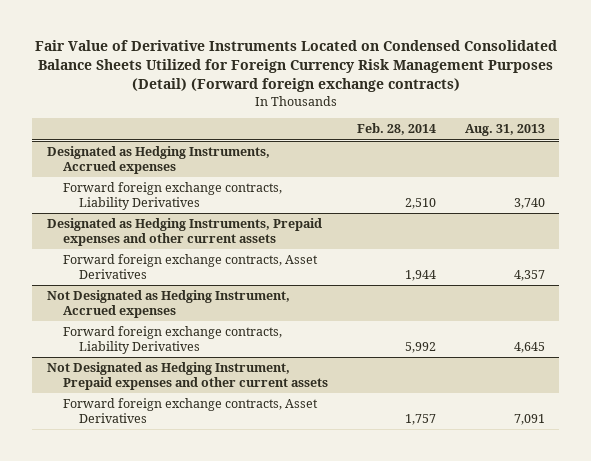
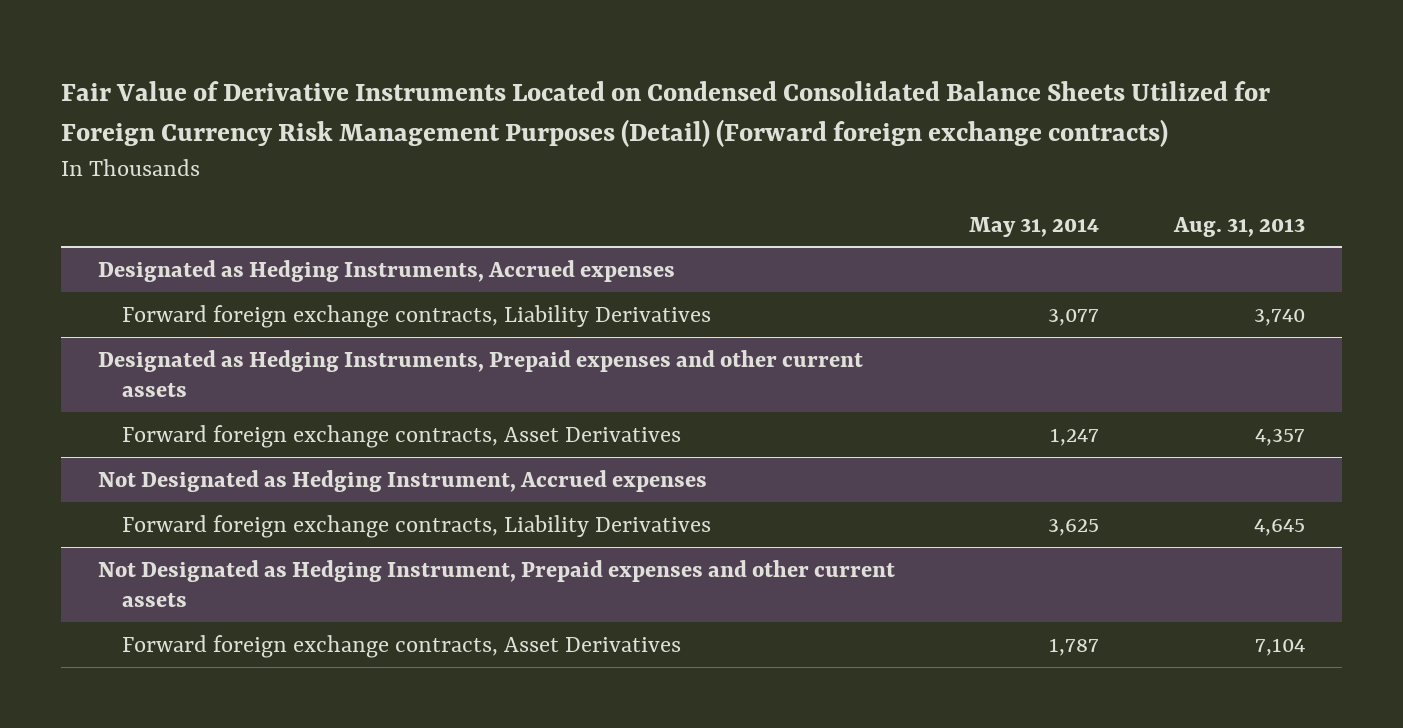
[356,123,436,136] Feb. 28, 2014 -> none
none -> [969,216,1100,237] May 31, 2014
[513,414,545,426] 7,091 -> [1254,637,1305,656] 7,104

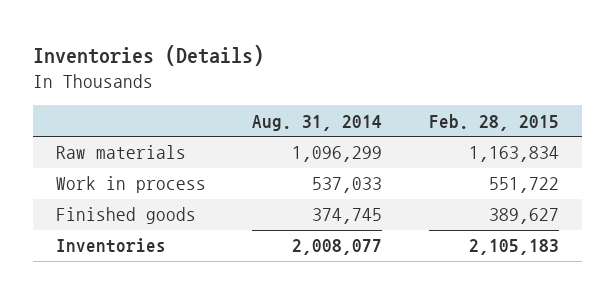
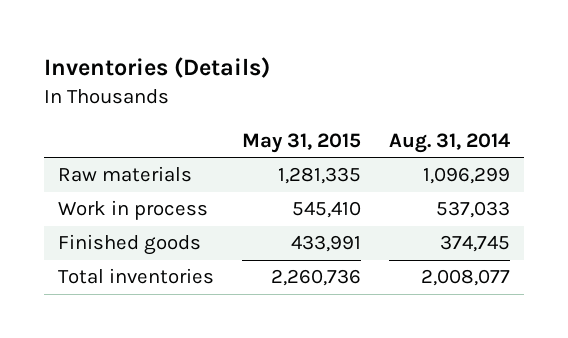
[428,113,559,131] Feb. 28, 2015 -> none
none -> [242,132,362,153] May 31, 2015
[56,238,167,254] Inventories -> [57,268,214,285] Total inventories

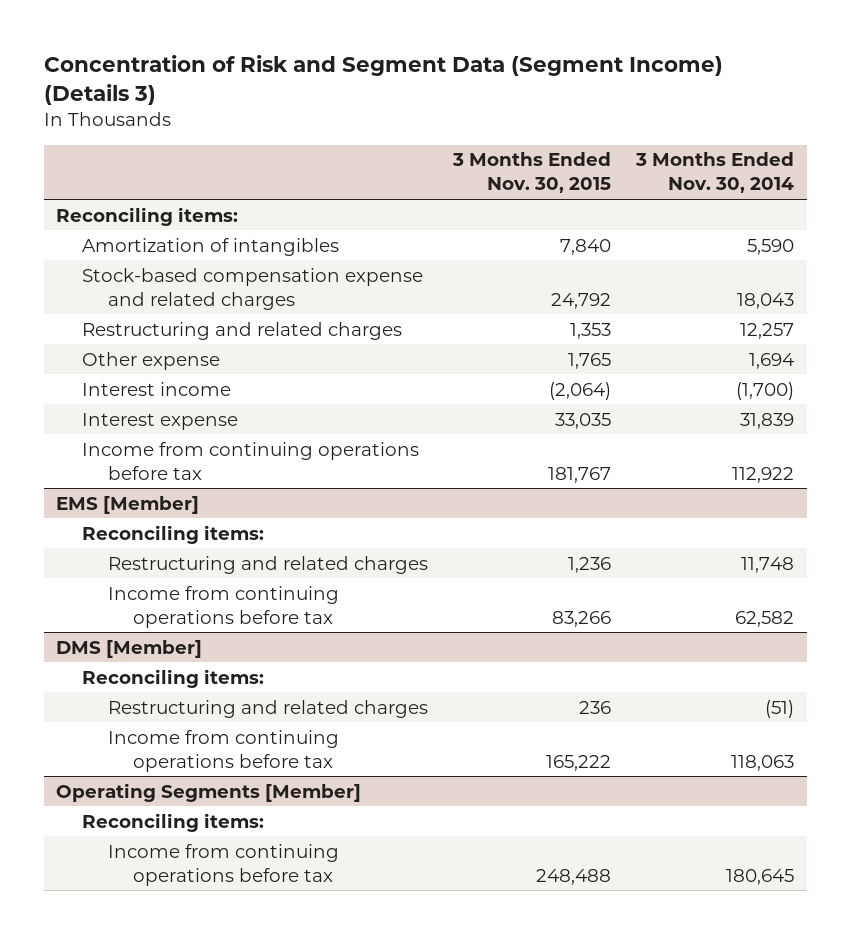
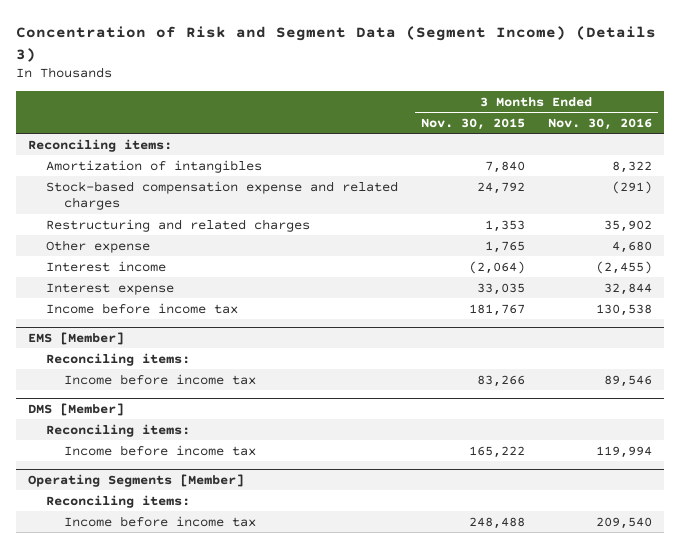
[635,152,795,194] 3 Months Ended Nov. 30, 2014 -> none
none -> [547,118,652,131] Nov. 30, 2016
[81,441,419,480] Income from continuing operations before tax -> [45,302,238,314] Income before income tax
[107,555,428,574] Restructuring and related charges -> none
[107,585,339,628] Income from continuing operations before tax -> [63,373,256,385] Income before income tax
[107,699,428,718] Restructuring and related charges -> none
[107,729,339,772] Income from continuing operations before tax -> [63,444,256,456] Income before income tax
[107,843,339,886] Income from continuing operations before tax -> [63,515,256,527] Income before income tax

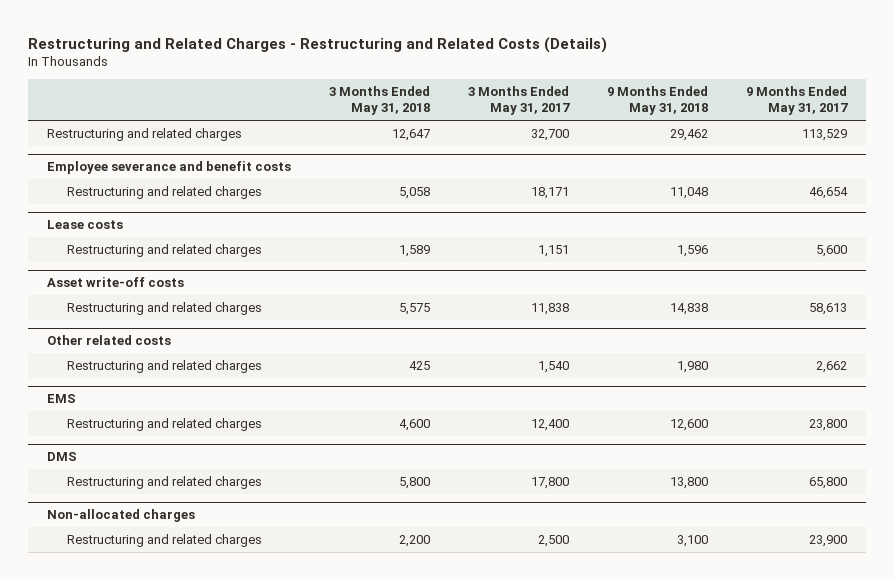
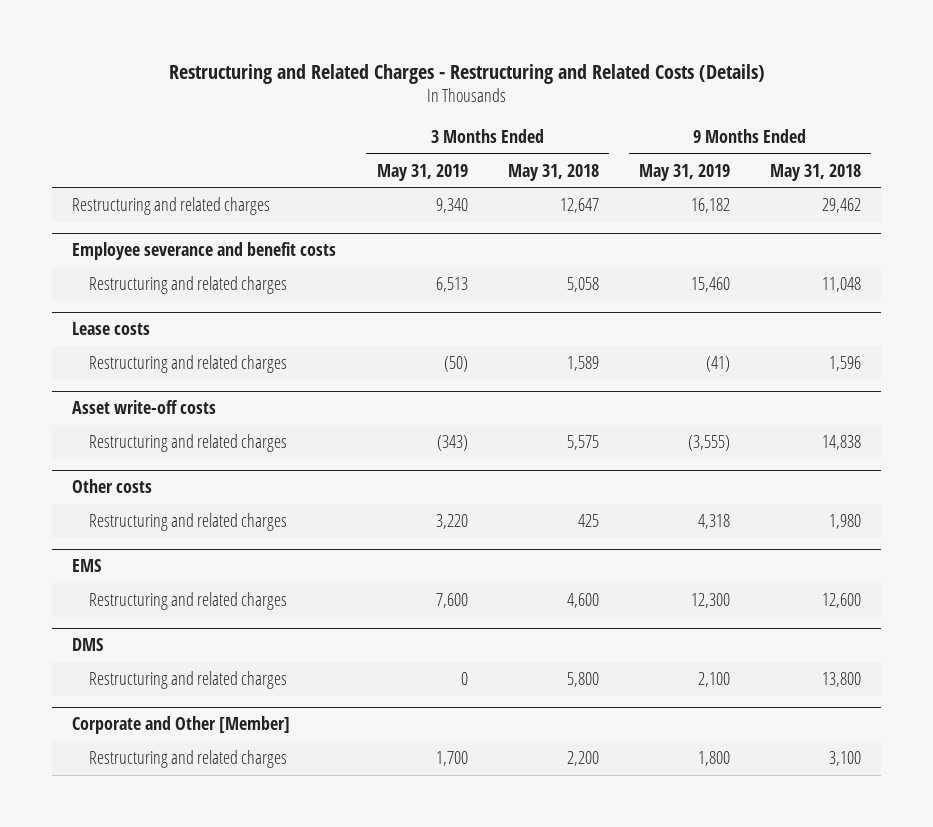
[468,86,571,116] 3 Months Ended May 31, 2017 -> none
[746,86,849,116] 9 Months Ended May 31, 2017 -> none
none -> [376,163,468,181] May 31, 2019
none -> [638,163,730,181] May 31, 2019
[47,335,172,346] Other related costs -> [72,479,153,494] Other costs
[47,509,196,523] Non-allocated charges -> [72,716,291,735] Corporate and Other [Member]

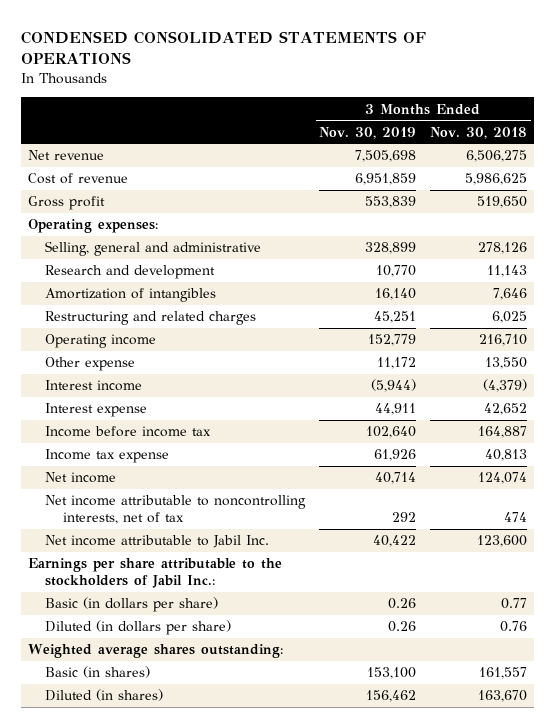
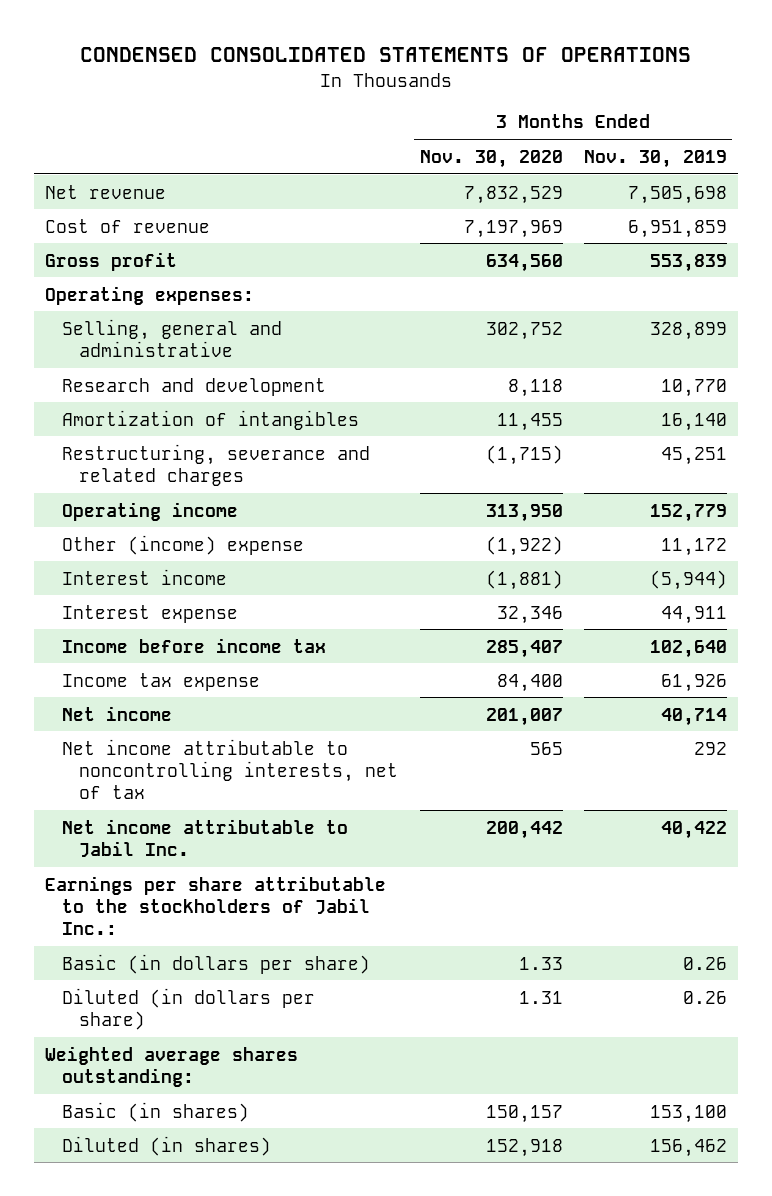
[430,126,528,139] Nov. 30, 2018 -> none
none -> [419,149,563,168] Nov. 30, 2020
[45,311,257,326] Restructuring and related charges -> [62,443,371,486] Restructuring, severance and related charges
[45,357,136,372] Other expense -> [62,534,305,555] Other (income) expense

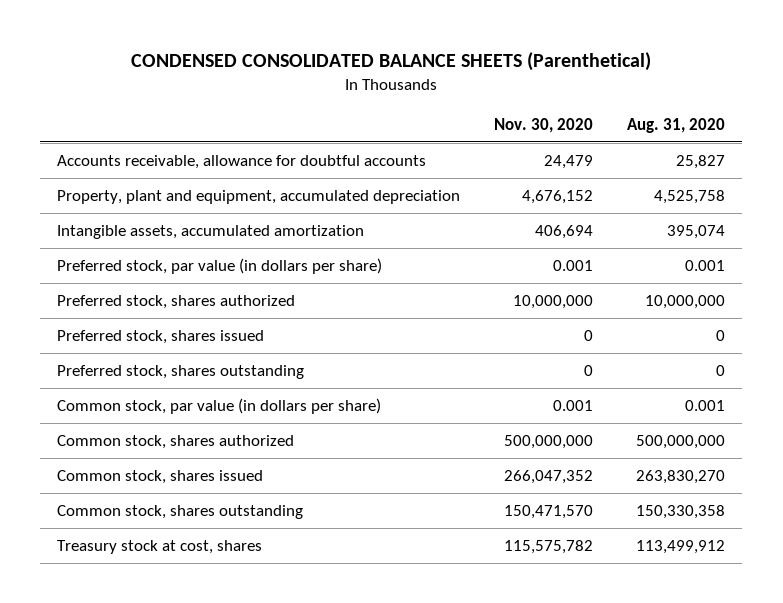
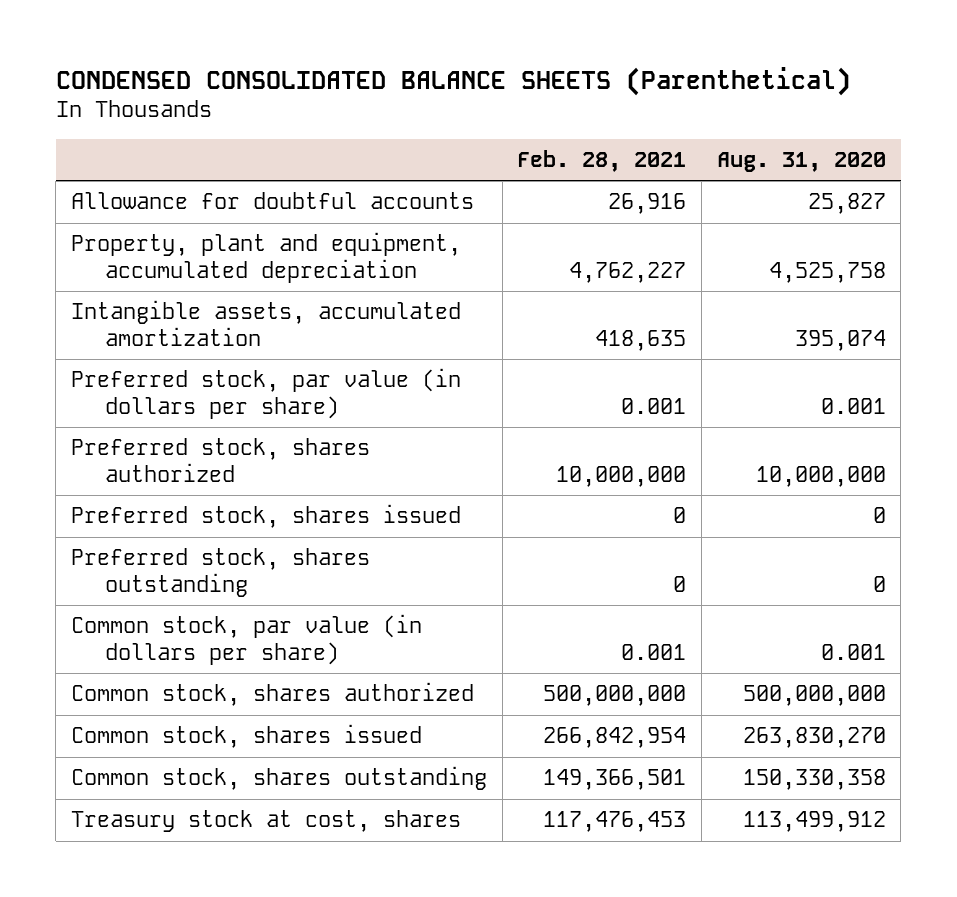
[494,117,594,133] Nov. 30, 2020 -> none
none -> [517,149,687,172] Feb. 28, 2021
[57,154,427,169] Accounts receivable, allowance for doubtful accounts -> [70,192,474,210] Allowance for doubtful accounts

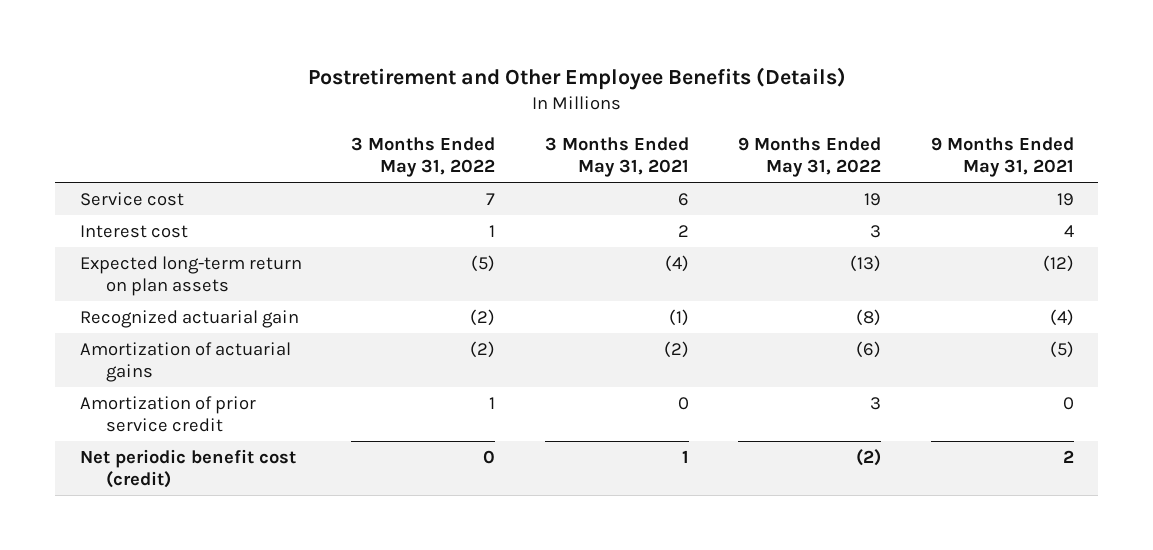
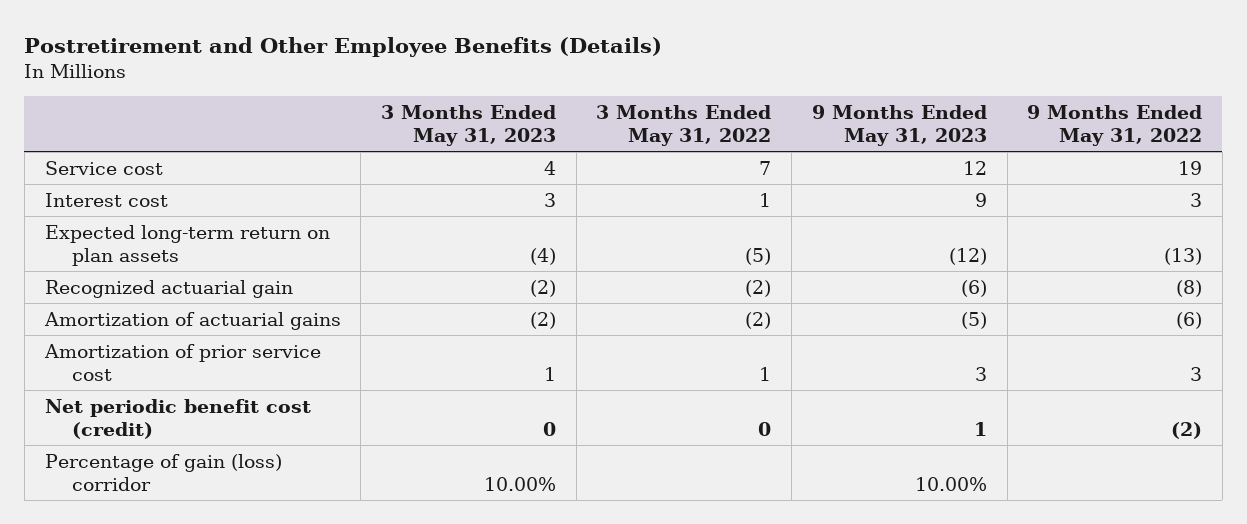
[544,136,689,178] 3 Months Ended May 31, 2021 -> none
[930,136,1074,178] 9 Months Ended May 31, 2021 -> none
none -> [381,104,557,147] 3 Months Ended May 31, 2023
none -> [811,104,987,147] 9 Months Ended May 31, 2023
[79,395,256,433] Amortization of prior service credit -> [43,343,321,381] Amortization of prior service cost
none -> [44,453,282,491] Percentage of gain (loss) corridor

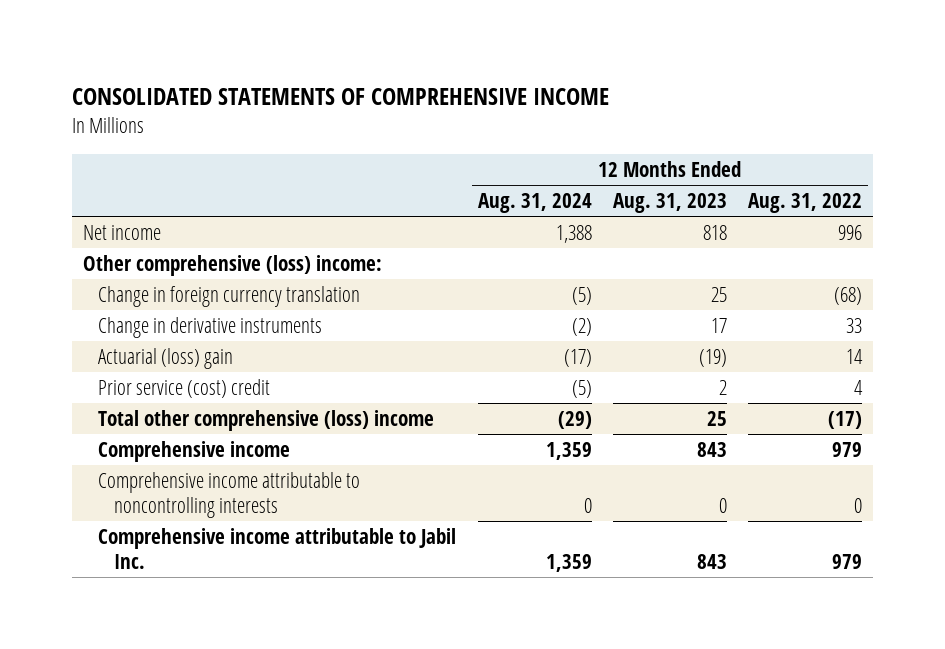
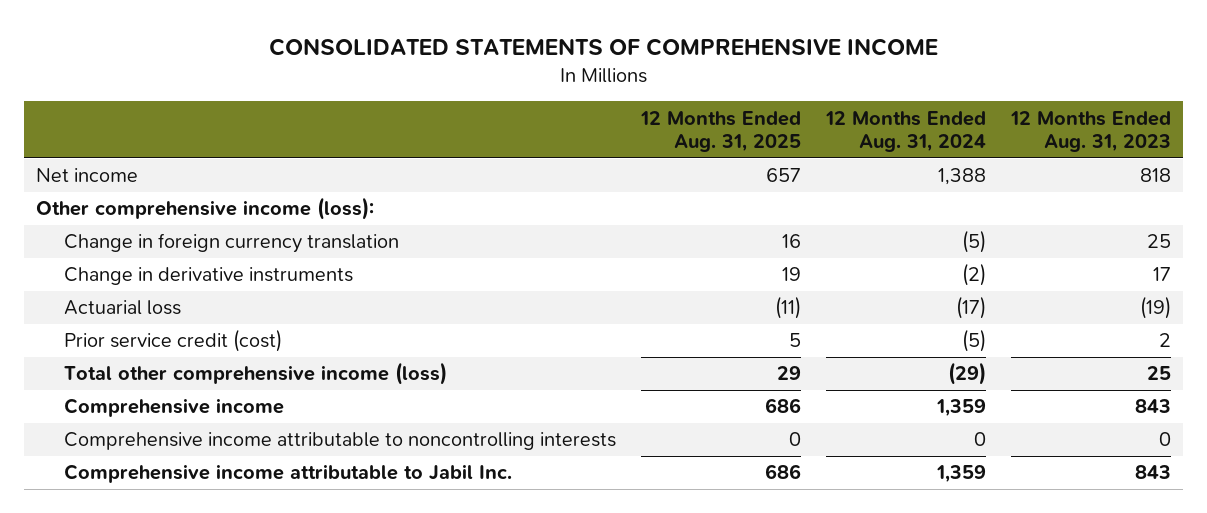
[748,193,863,214] Aug. 31, 2022 -> none
none -> [640,110,802,153] 12 Months Ended Aug. 31, 2025
[82,255,382,277] Other comprehensive (loss) income: -> [36,197,375,221] Other comprehensive income (loss):
[98,348,234,370] Actuarial (loss) gain -> [64,300,182,316] Actuarial loss
[98,379,271,399] Prior service (cost) credit -> [64,329,283,353] Prior service credit (cost)
[98,410,435,432] Total other comprehensive (loss) income -> [64,362,448,386] Total other comprehensive income (loss)

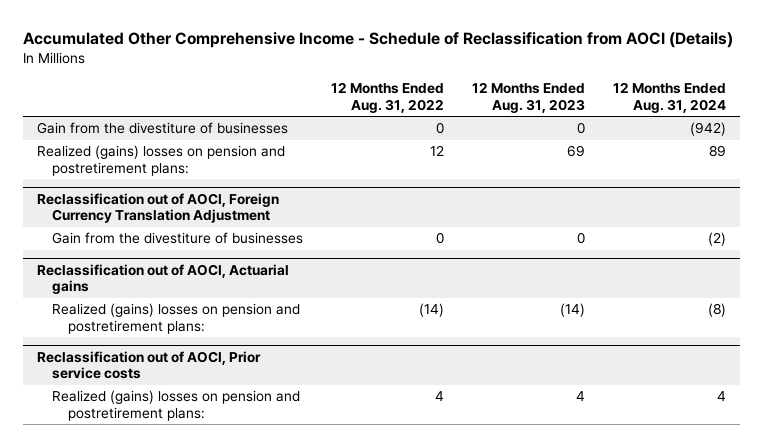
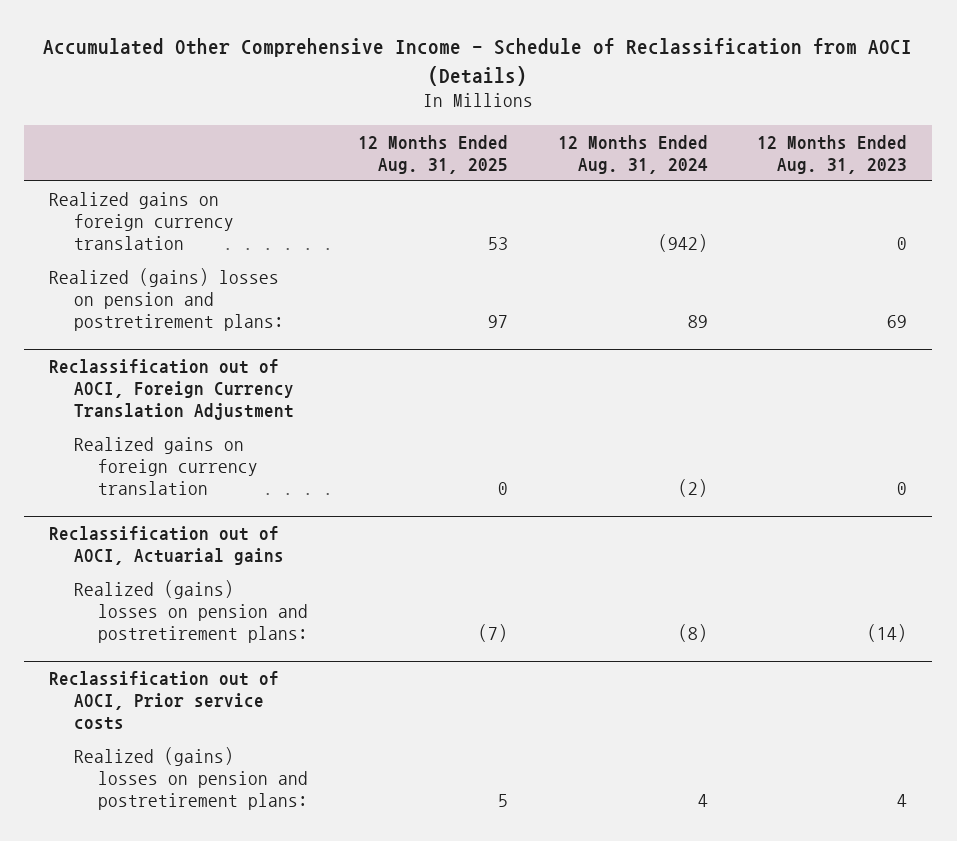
[331,82,445,114] 12 Months Ended Aug. 31, 2022 -> none
none -> [357,134,508,174] 12 Months Ended Aug. 31, 2025
[36,122,288,135] Gain from the divestiture of businesses -> [49,191,234,250] Realized gains on foreign currency translation
[52,232,304,245] Gain from the divestiture of businesses -> [73,436,259,495] Realized gains on foreign currency translation

